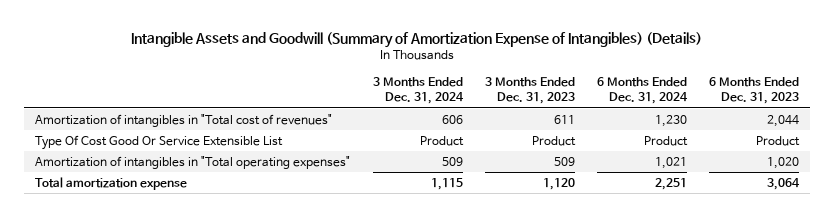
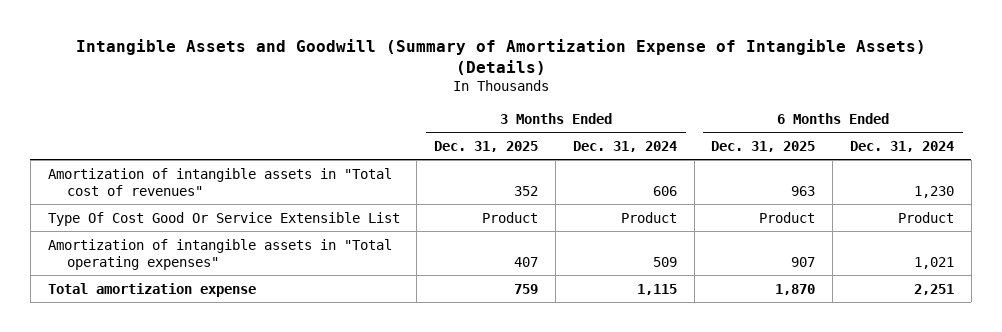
[131,32,703,49] Intangible Assets and Goodwill (Summary of Amortization Expense of Intangibles) (Details) -> [75,38,926,75] Intangible Assets and Goodwill (Summary of Amortization Expense of Intangible Assets) (Details)
[484,77,575,105] 3 Months Ended Dec. 31, 2023 -> none
[708,77,799,105] 6 Months Ended Dec. 31, 2023 -> none
none -> [434,140,539,152] Dec. 31, 2025
none -> [711,140,816,152] Dec. 31, 2025
[35,113,333,127] Amortization of intangibles in "Total cost of revenues" -> [47,167,392,196] Amortization of intangible assets in "Total cost of revenues"
[35,155,351,169] Amortization of intangibles in "Total operating expenses" -> [47,238,392,270] Amortization of intangible assets in "Total operating expenses"

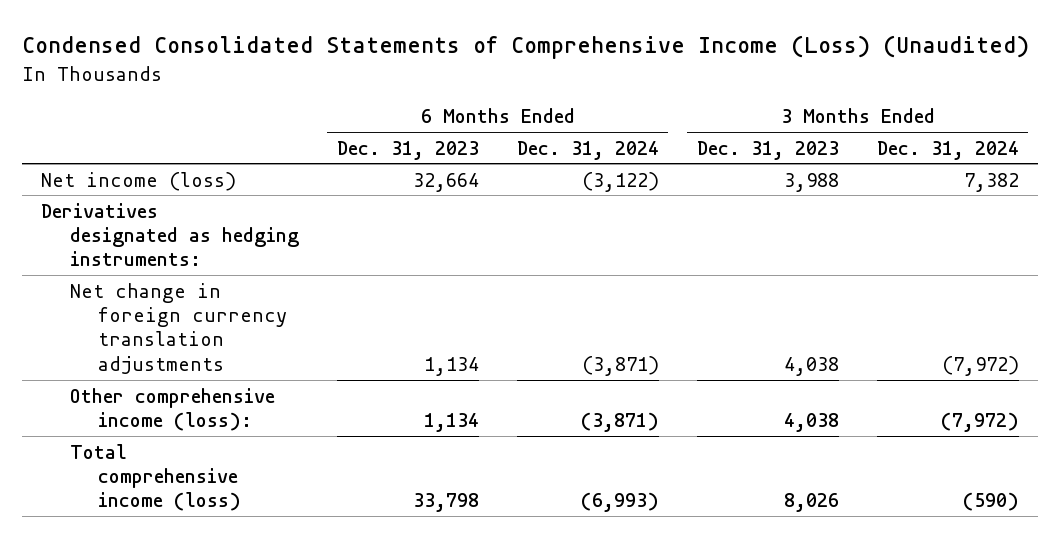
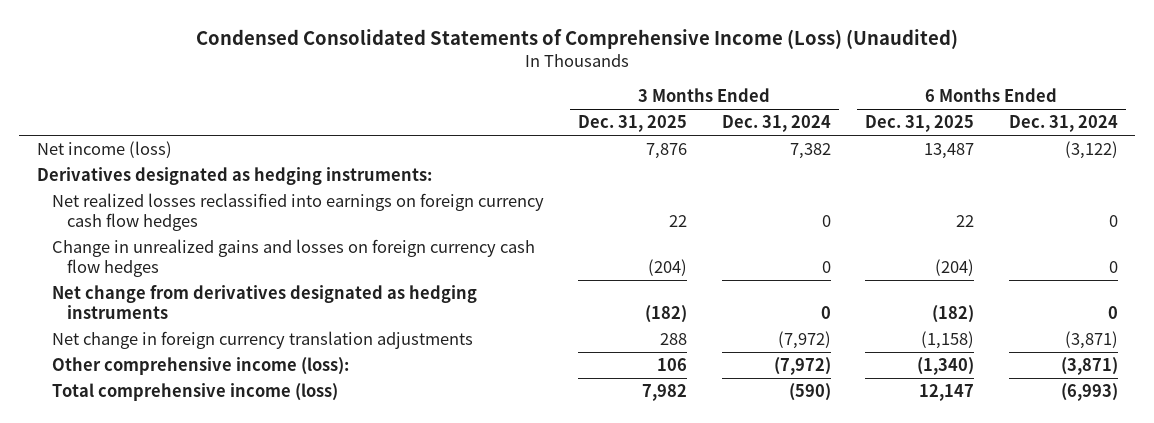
[336,140,479,160] Dec. 31, 2023 -> none
[696,140,839,160] Dec. 31, 2023 -> none
none -> [578,114,688,132] Dec. 31, 2025
none -> [865,114,975,132] Dec. 31, 2025
none -> [51,192,544,231] Net realized losses reclassified into earnings on foreign currency cash flow hedges
none -> [51,238,535,277] Change in unrealized gains and losses on foreign currency cash flow hedges
none -> [51,284,477,319] Net change from derivatives designated as hedging instruments

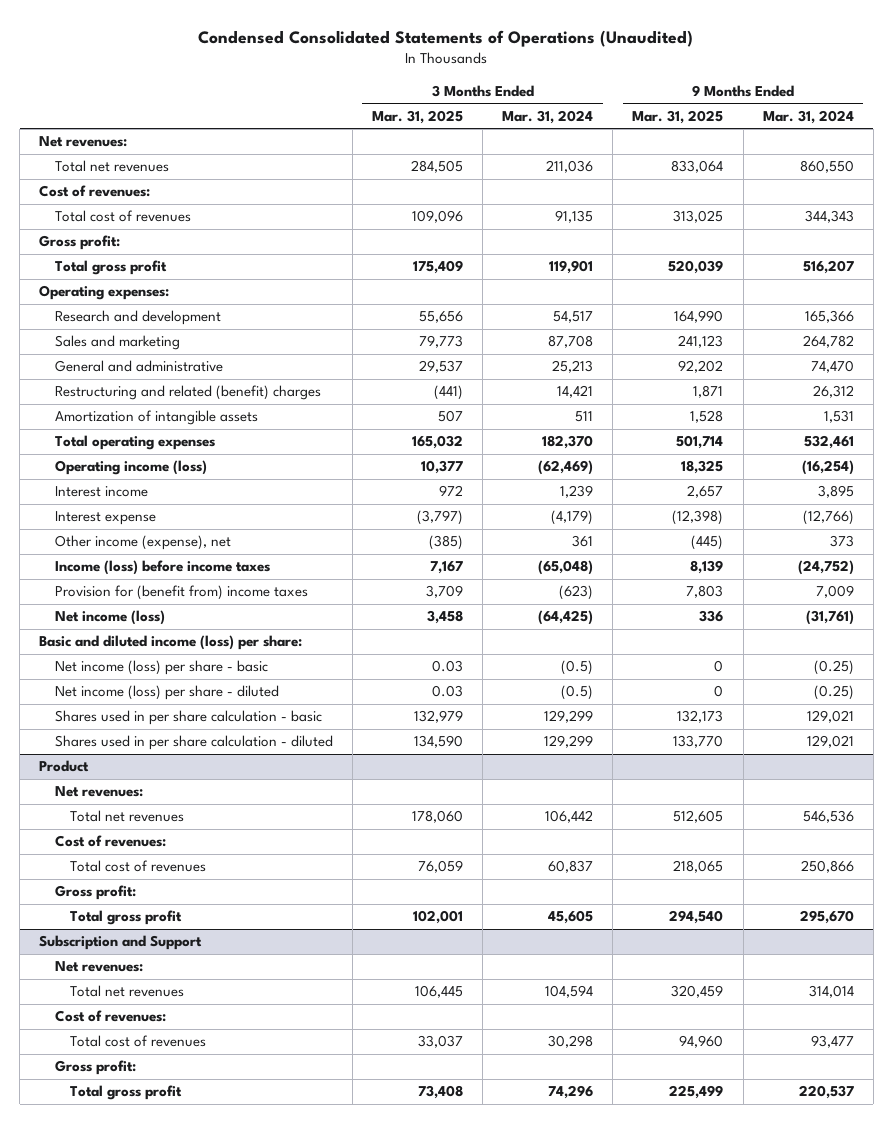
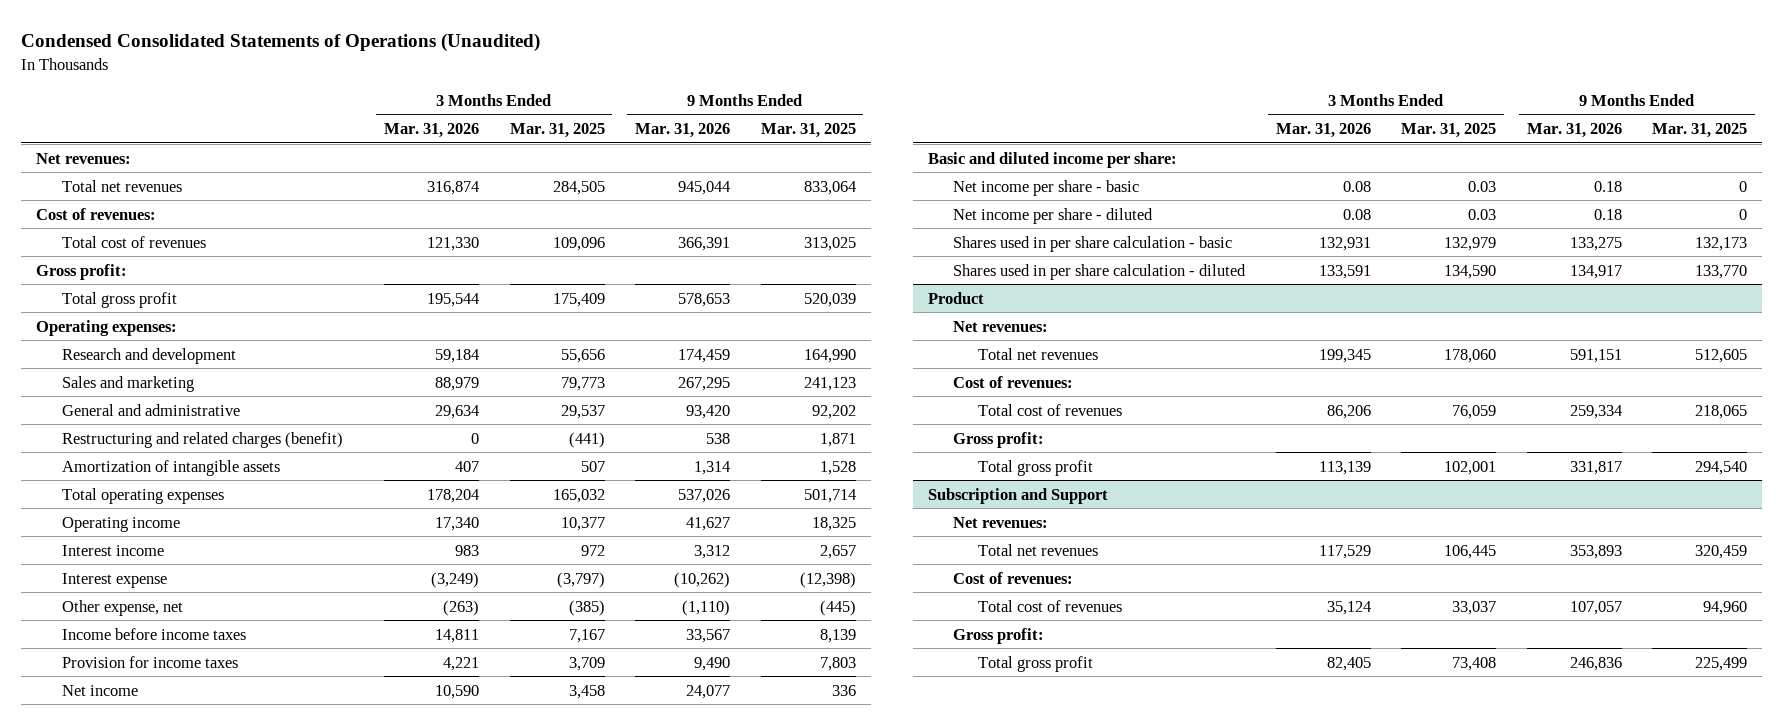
[502,109,594,124] Mar. 31, 2024 -> none
[762,109,854,124] Mar. 31, 2024 -> none
none -> [384,123,480,139] Mar. 31, 2026
none -> [635,123,731,139] Mar. 31, 2026
[54,385,321,401] Restructuring and related (benefit) charges -> [61,431,343,448] Restructuring and related charges (benefit)
[54,460,207,476] Operating income (loss) -> [61,516,180,532] Operating income
[54,535,231,551] Other income (expense), net -> [61,599,183,616] Other expense, net
[54,560,270,576] Income (loss) before income taxes -> [61,627,246,640] Income before income taxes
[54,585,308,601] Provision for (benefit from) income taxes -> [61,655,238,668] Provision for income taxes
[54,610,165,626] Net income (loss) -> [61,684,138,696] Net income
[39,635,303,651] Basic and diluted income (loss) per share: -> [927,151,1177,168] Basic and diluted income per share:
[54,660,268,676] Net income (loss) per share - basic -> [953,179,1140,196] Net income per share - basic
[54,685,279,701] Net income (loss) per share - diluted -> [953,207,1154,224] Net income per share - diluted

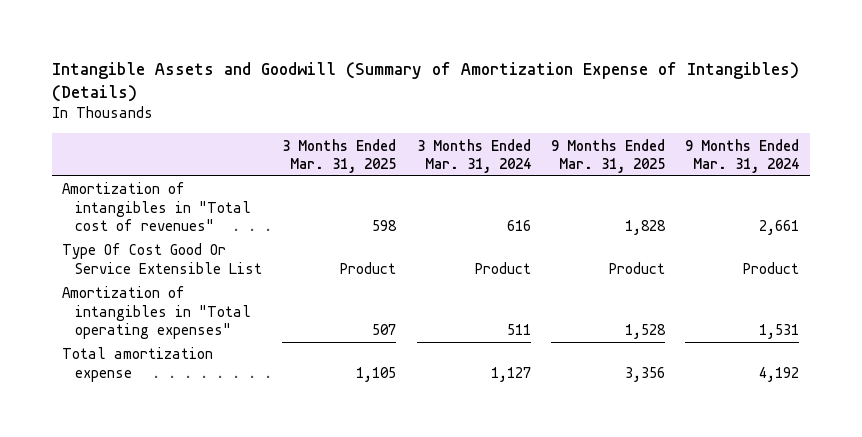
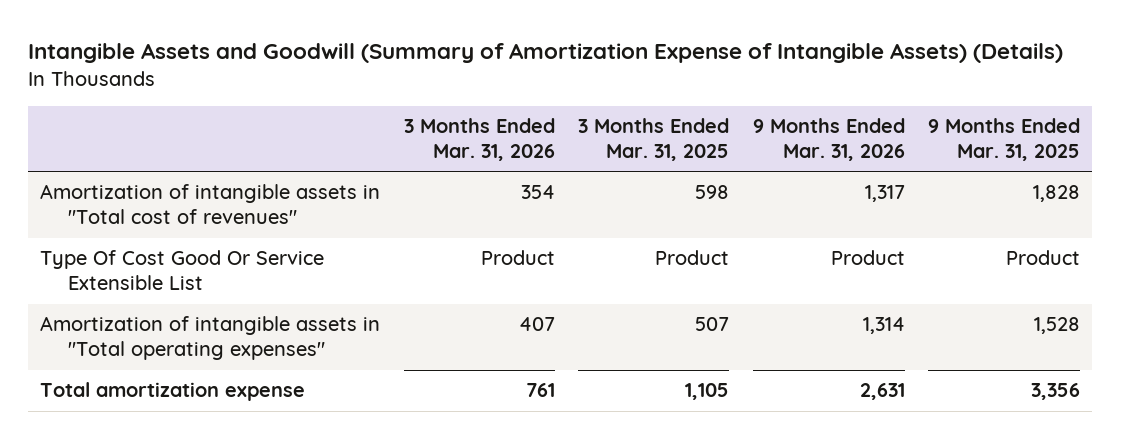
[52,62,800,103] Intangible Assets and Goodwill (Summary of Amortization Expense of Intangibles) (Details) -> [28,43,1064,64] Intangible Assets and Goodwill (Summary of Amortization Expense of Intangible Assets) (Details)
[416,138,531,173] 3 Months Ended Mar. 31, 2024 -> none
[685,138,800,173] 9 Months Ended Mar. 31, 2024 -> none
none -> [403,117,555,161] 3 Months Ended Mar. 31, 2026
none -> [752,117,905,161] 9 Months Ended Mar. 31, 2026
[62,182,251,231] Amortization of intangibles in "Total cost of revenues" -> [40,184,381,225] Amortization of intangible assets in "Total cost of revenues"
[62,286,251,339] Amortization of intangibles in "Total operating expenses" -> [40,316,381,361] Amortization of intangible assets in "Total operating expenses"

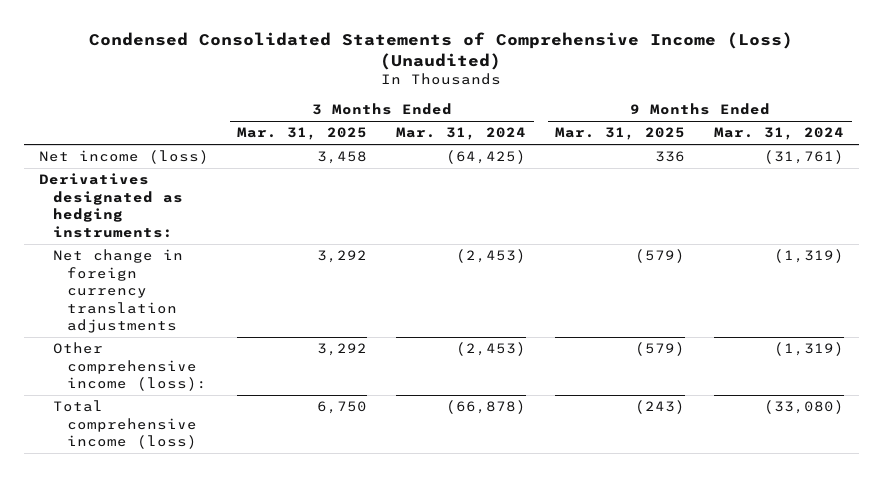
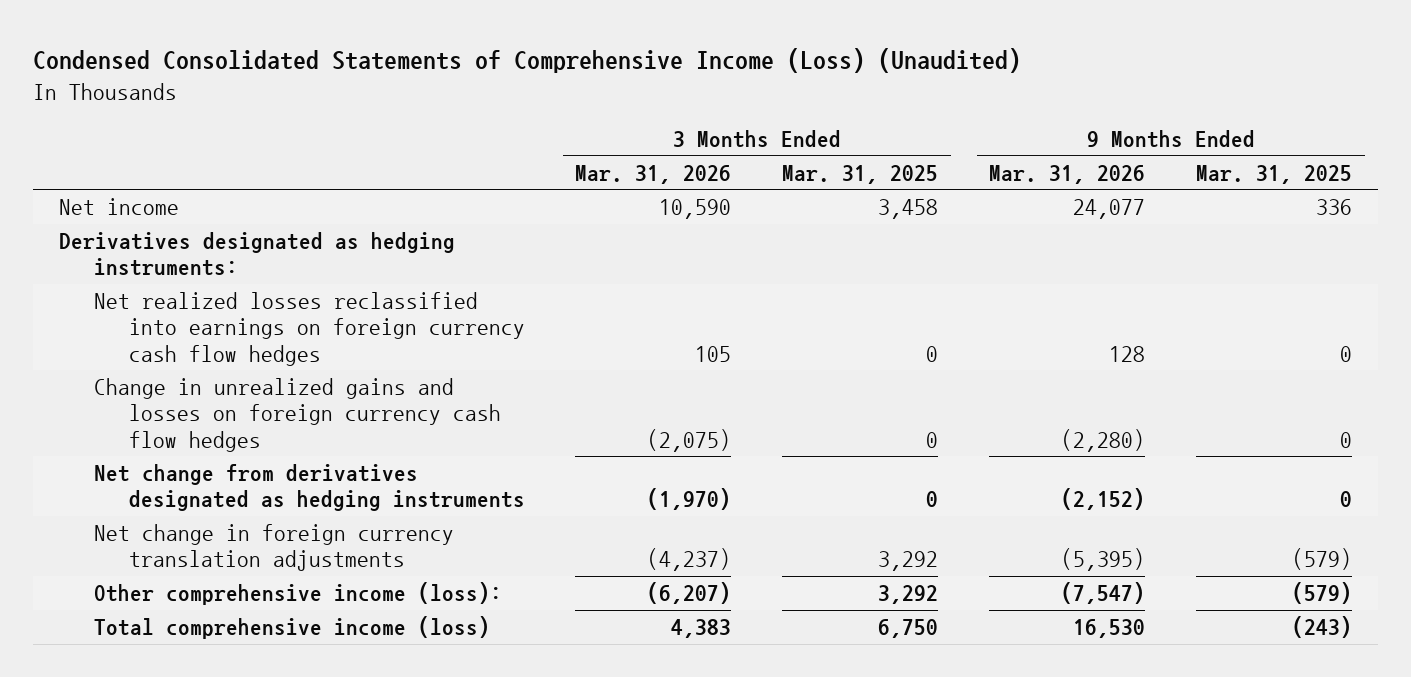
[396,127,527,141] Mar. 31, 2024 -> none
[714,127,845,141] Mar. 31, 2024 -> none
none -> [575,164,732,184] Mar. 31, 2026
none -> [989,164,1146,184] Mar. 31, 2026
[38,150,209,165] Net income (loss) -> [58,198,179,216] Net income
none -> [93,292,525,366] Net realized losses reclassified into earnings on foreign currency cash flow hedges
none -> [93,378,501,452] Change in unrealized gains and losses on foreign currency cash flow hedges
none -> [93,464,525,512] Net change from derivatives designated as hedging instruments

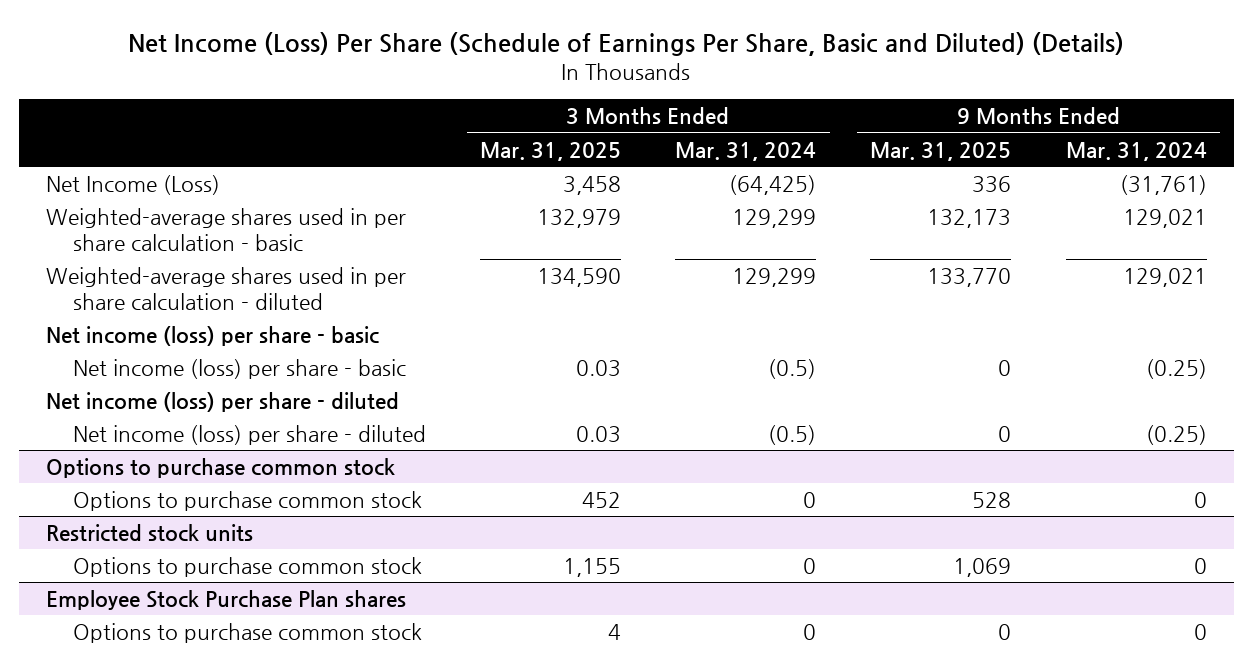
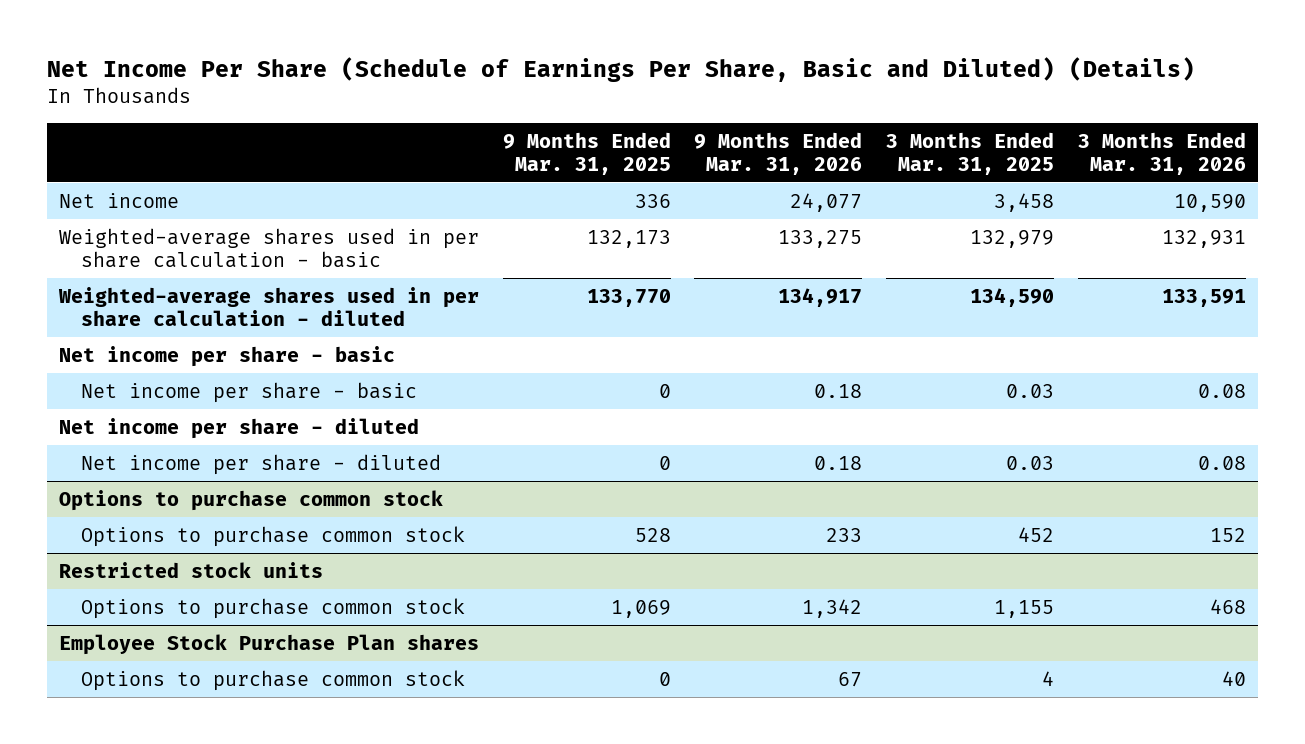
[128,31,1125,56] Net Income (Loss) Per Share (Schedule of Earnings Per Share, Basic and Diluted) (Details) -> [47,57,1196,83] Net Income Per Share (Schedule of Earnings Per Share, Basic and Diluted) (Details)
[675,141,817,161] Mar. 31, 2024 -> none
[1065,141,1207,161] Mar. 31, 2024 -> none
none -> [694,131,863,175] 9 Months Ended Mar. 31, 2026
none -> [1077,131,1246,175] 3 Months Ended Mar. 31, 2026
[45,174,220,195] Net Income (Loss) -> [59,192,180,208] Net income
[45,325,379,346] Net income (loss) per share - basic -> [59,345,396,367] Net income per share - basic
[72,358,406,379] Net income (loss) per share - basic -> [81,381,418,403] Net income per share - basic
[45,391,399,412] Net income (loss) per share - diluted -> [59,417,420,439] Net income per share - diluted
[72,424,426,445] Net income (loss) per share - diluted -> [81,453,442,475] Net income per share - diluted

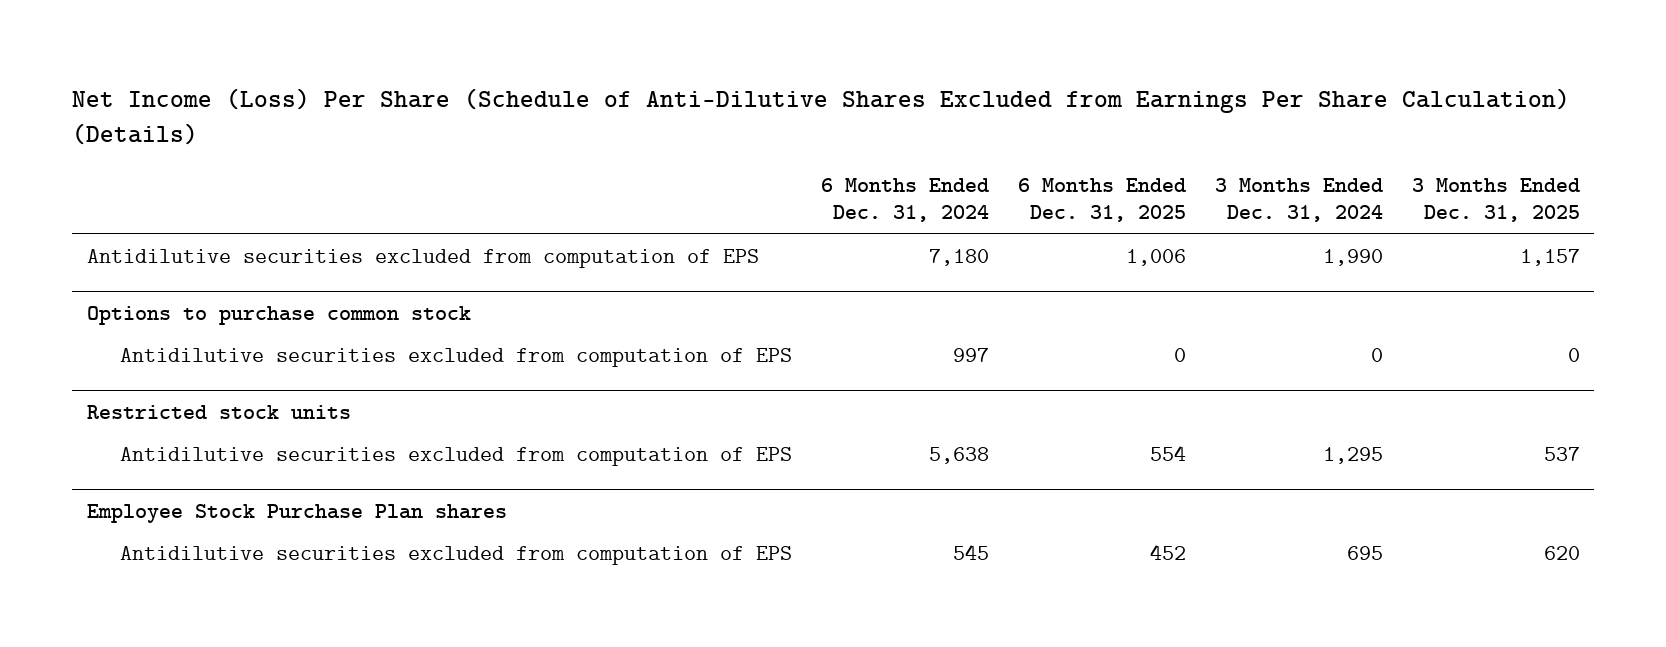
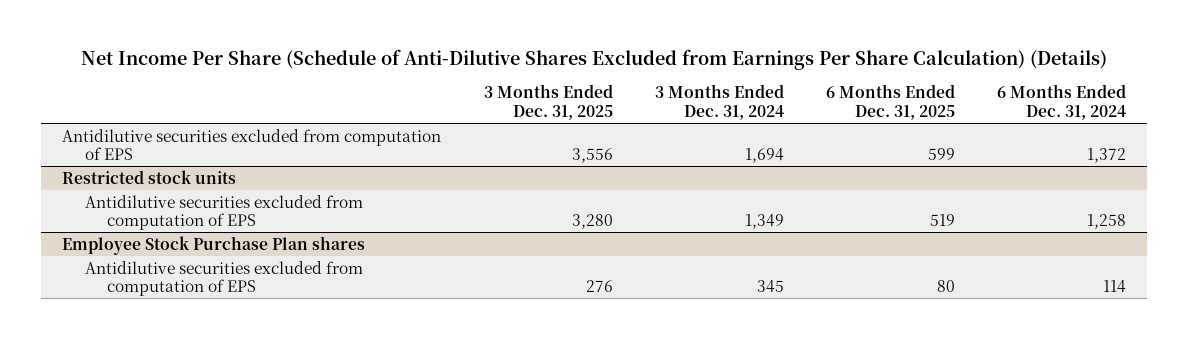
[72,88,1571,145] Net Income (Loss) Per Share (Schedule of Anti-Dilutive Shares Excluded from Earnings Per Share Calculation) (Details) -> [81,49,1108,71] Net Income Per Share (Schedule of Anti-Dilutive Shares Excluded from Earnings Per Share Calculation) (Details)
[86,305,471,325] Options to purchase common stock -> none
[120,348,793,368] Antidilutive securities excluded from computation of EPS -> none
[929,249,990,267] 7,180 -> [1086,148,1126,164] 1,372
[1125,249,1186,267] 1,006 -> [927,148,955,161] 599
[1322,249,1383,267] 1,990 -> [744,148,784,164] 1,694
[1519,249,1580,267] 1,157 -> [571,148,613,164] 3,556
[929,447,990,465] 5,638 -> [1086,214,1126,230] 1,258
[1149,445,1186,462] 554 -> [929,214,955,227] 519
[1322,447,1383,465] 1,295 -> [744,214,784,230] 1,349
[1543,447,1580,462] 537 -> [571,214,613,230] 3,280
[953,544,990,561] 545 -> [1102,280,1126,294] 114
[1149,544,1186,561] 452 -> [936,280,955,293] 80
[1346,546,1383,561] 695 -> [756,280,784,294] 345
[1543,546,1580,561] 620 -> [585,280,613,293] 276

